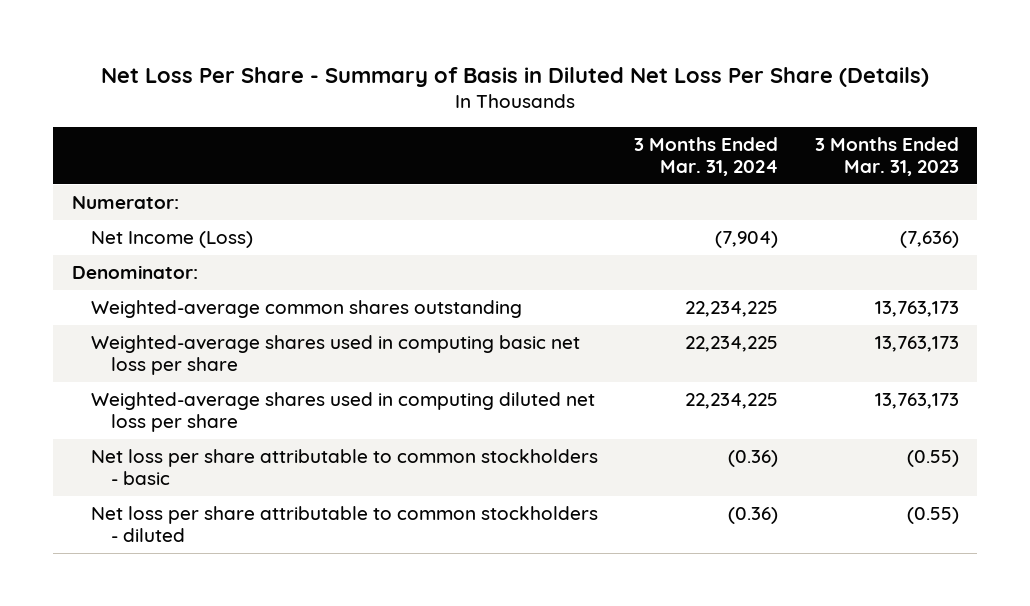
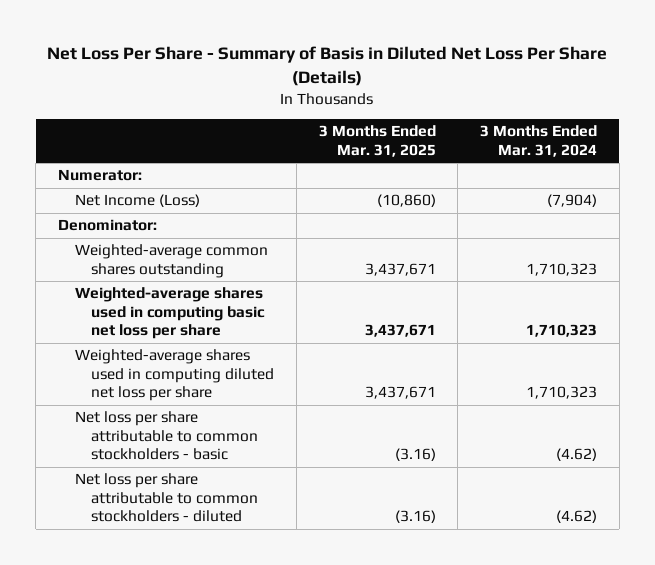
[814,137,959,177] 3 Months Ended Mar. 31, 2023 -> none
none -> [318,125,436,158] 3 Months Ended Mar. 31, 2025
[685,300,779,317] 22,234,225 -> [525,262,597,276] 1,710,323
[685,335,779,352] 22,234,225 -> [525,324,597,338] 1,710,323
[685,392,779,409] 22,234,225 -> [525,386,597,400] 1,710,323
[728,449,779,467] (0.36) -> [555,448,597,462] (4.62)
[728,506,779,524] (0.36) -> [555,510,597,524] (4.62)

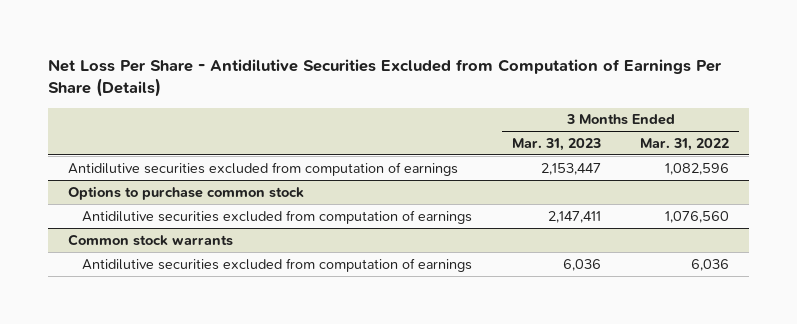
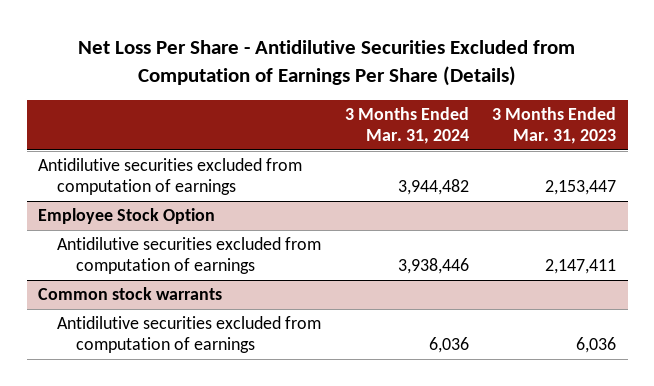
[640,137,730,151] Mar. 31, 2022 -> none
none -> [344,106,469,144] 3 Months Ended Mar. 31, 2024
[67,185,304,200] Options to purchase common stock -> [38,208,216,225] Employee Stock Option

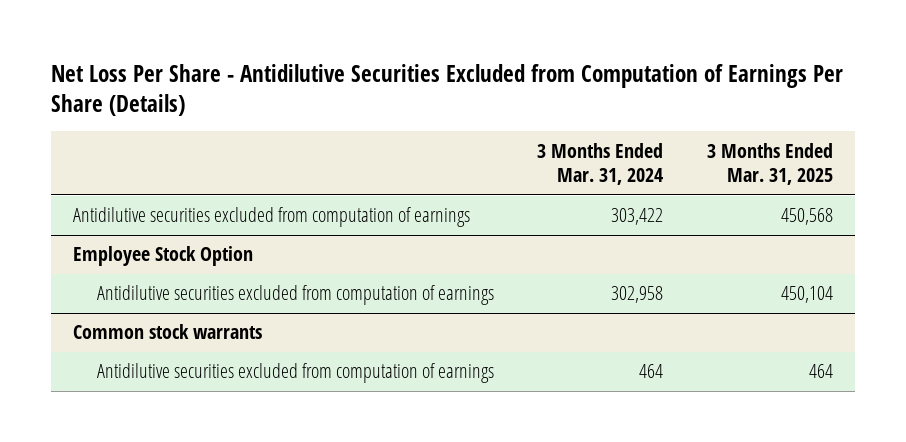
[491,106,616,144] 3 Months Ended Mar. 31, 2023 -> none
none -> [706,142,833,186] 3 Months Ended Mar. 31, 2025
[397,179,469,196] 3,944,482 -> [611,208,664,226] 303,422
[397,258,469,275] 3,938,446 -> [611,286,664,304] 302,958
[428,337,469,354] 6,036 -> [639,364,664,379] 464

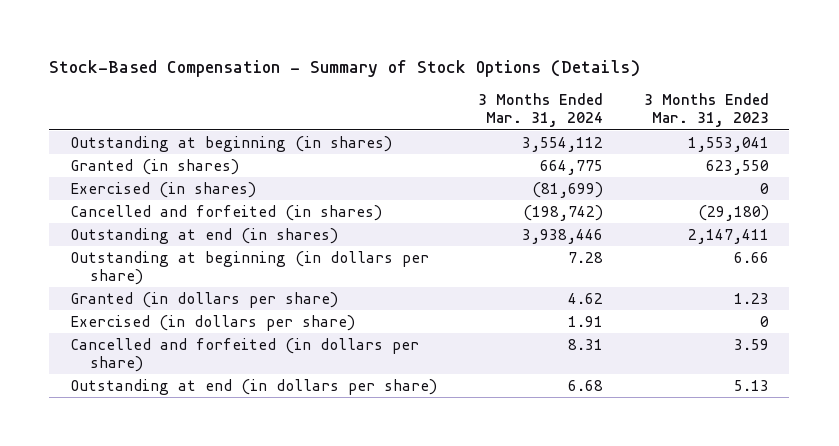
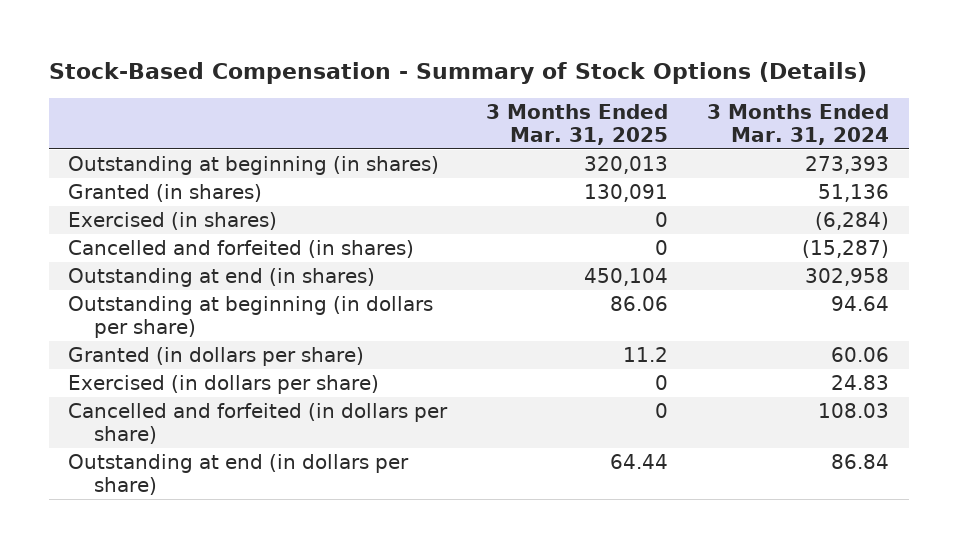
[643,93,769,128] 3 Months Ended Mar. 31, 2023 -> none
none -> [486,104,669,145] 3 Months Ended Mar. 31, 2025
[521,136,603,152] 3,554,112 -> [805,156,890,175] 273,393
[539,159,603,175] 664,775 -> [818,184,890,203] 51,136
[531,181,603,198] (81,699) -> [815,212,890,231] (6,284)
[522,204,603,221] (198,742) -> [802,240,890,259] (15,287)
[521,228,603,244] 3,938,446 -> [805,268,890,287] 302,958
[567,251,603,263] 7.28 -> [831,296,890,312] 94.64
[567,292,603,304] 4.62 -> [831,347,890,363] 60.06
[567,315,603,327] 1.91 -> [831,375,890,391] 24.83
[567,338,603,350] 8.31 -> [818,403,890,419] 108.03
[567,379,603,391] 6.68 -> [831,454,890,470] 86.84

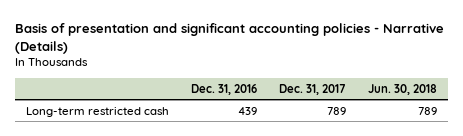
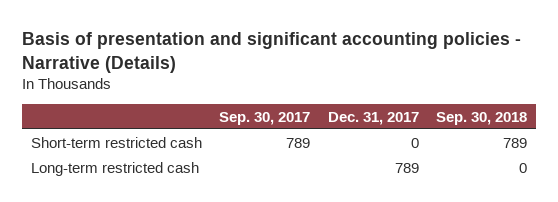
[190,83,257,95] Dec. 31, 2016 -> none
[367,83,437,95] Jun. 30, 2018 -> none
none -> [219,111,311,125] Sep. 30, 2017
none -> [436,111,528,125] Sep. 30, 2018
none -> [30,136,202,148] Short-term restricted cash

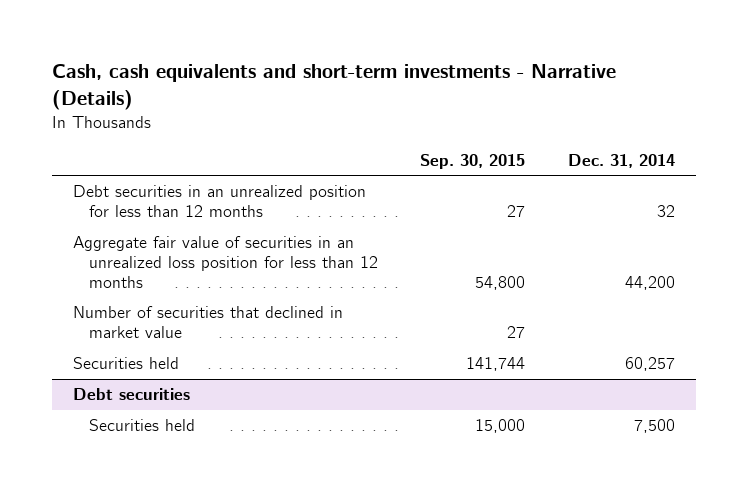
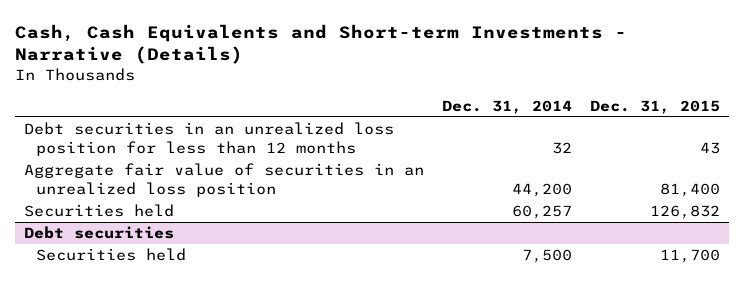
[51,64,616,110] Cash, cash equivalents and short-term investments - Narrative (Details) -> [15,23,628,65] Cash, Cash Equivalents and Short-term Investments - Narrative (Details)
[420,153,526,169] Sep. 30, 2015 -> none
none -> [590,99,721,114] Dec. 31, 2015
[73,306,344,339] Number of securities that declined in market value -> none
[73,185,367,218] Debt securities in an unrealized position for less than 12 months -> [24,122,395,156] Debt securities in an unrealized loss position for less than 12 months
[73,236,378,288] Aggregate fair value of securities in an unrealized loss position for less than 12 months -> [24,163,425,197] Aggregate fair value of securities in an unrealized loss position

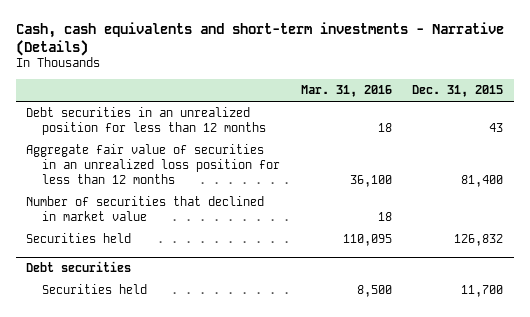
[15,23,628,65] Cash, Cash Equivalents and Short-term Investments - Narrative (Details) -> [15,21,504,56] Cash, cash equivalents and short-term investments - Narrative (Details)
[442,99,573,114] Dec. 31, 2014 -> none
none -> [300,85,392,98] Mar. 31, 2016
[24,122,395,156] Debt securities in an unrealized loss position for less than 12 months -> [26,107,266,135] Debt securities in an unrealized position for less than 12 months
[24,163,425,197] Aggregate fair value of securities in an unrealized loss position -> [26,144,280,184] Aggregate fair value of securities in an unrealized loss position for less than 12 months
none -> [26,196,265,221] Number of securities that declined in market value

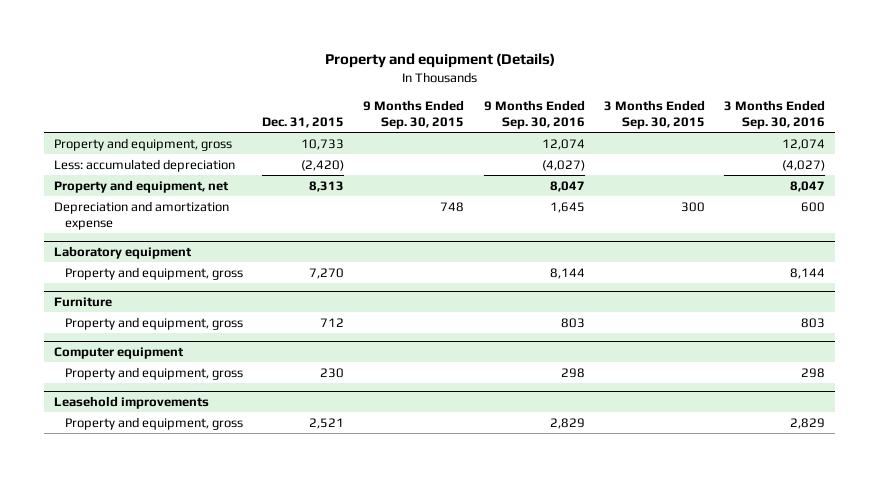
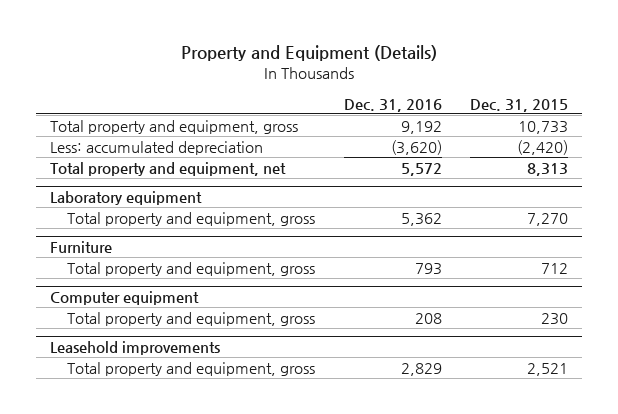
[324,53,555,69] Property and equipment (Details) -> [180,45,437,62] Property and Equipment (Details)
[363,99,465,129] 9 Months Ended Sep. 30, 2015 -> none
[483,99,585,129] 9 Months Ended Sep. 30, 2016 -> none
[604,99,706,129] 3 Months Ended Sep. 30, 2015 -> none
[724,99,826,129] 3 Months Ended Sep. 30, 2016 -> none
none -> [343,98,442,112] Dec. 31, 2016
[53,137,232,151] Property and equipment, gross -> [49,119,298,134] Total property and equipment, gross
[53,200,229,230] Depreciation and amortization expense -> none
[53,179,229,193] Property and equipment, net -> [49,161,286,176] Total property and equipment, net
[64,266,243,280] Property and equipment, gross -> [67,211,316,226] Total property and equipment, gross
[64,316,243,330] Property and equipment, gross -> [67,261,316,276] Total property and equipment, gross
[64,366,243,380] Property and equipment, gross -> [67,311,316,326] Total property and equipment, gross
[64,416,243,430] Property and equipment, gross -> [67,361,316,376] Total property and equipment, gross

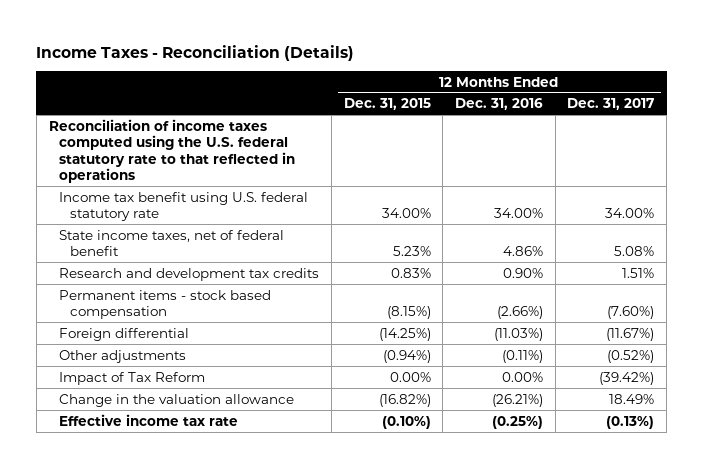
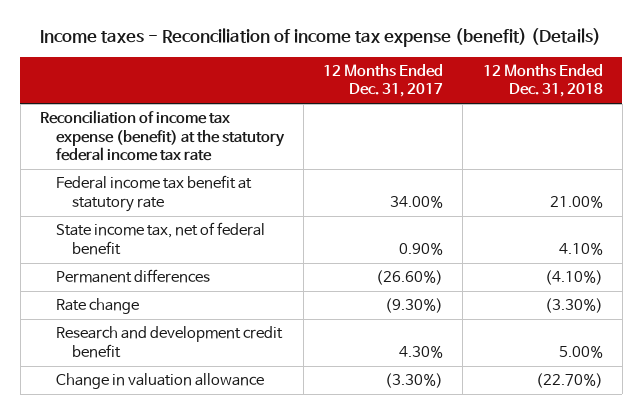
[36,44,355,61] Income Taxes - Reconciliation (Details) -> [40,28,602,48] Income taxes - Reconciliation of income tax expense (benefit) (Details)
[343,98,431,111] Dec. 31, 2015 -> none
[455,98,544,111] Dec. 31, 2016 -> none
none -> [482,63,603,98] 12 Months Ended Dec. 31, 2018
[59,289,272,320] Permanent items - stock based compensation -> none
[59,327,190,341] Foreign differential -> none
[59,349,187,363] Other adjustments -> none
[59,371,206,385] Impact of Tax Reform -> none
[59,413,239,426] Effective income tax rate -> none
[48,118,296,184] Reconciliation of income taxes computed using the U.S. federal statutory rate to that reflected in operations -> [39,110,285,162] Reconciliation of income tax expense (benefit) at the statutory federal income tax rate
[59,191,309,222] Income tax benefit using U.S. federal statutory rate -> [55,175,252,212] Federal income tax benefit at statutory rate
[59,229,285,257] State income taxes, net of federal benefit -> [55,222,265,255] State income tax, net of federal benefit
[614,246,655,257] 5.08% -> [399,241,444,255] 0.90%
none -> [55,269,210,284] Permanent differences
none -> [55,298,139,315] Rate change
[59,267,320,281] Research and development tax credits -> [55,326,283,358] Research and development credit benefit
[622,267,655,278] 1.51% -> [399,344,444,358] 4.30%
[59,393,295,407] Change in the valuation allowance -> [55,373,264,390] Change in valuation allowance
[609,393,655,404] 18.49% -> [385,373,444,389] (3.30%)

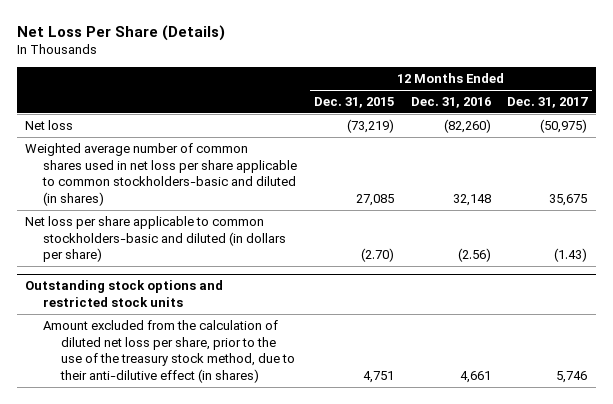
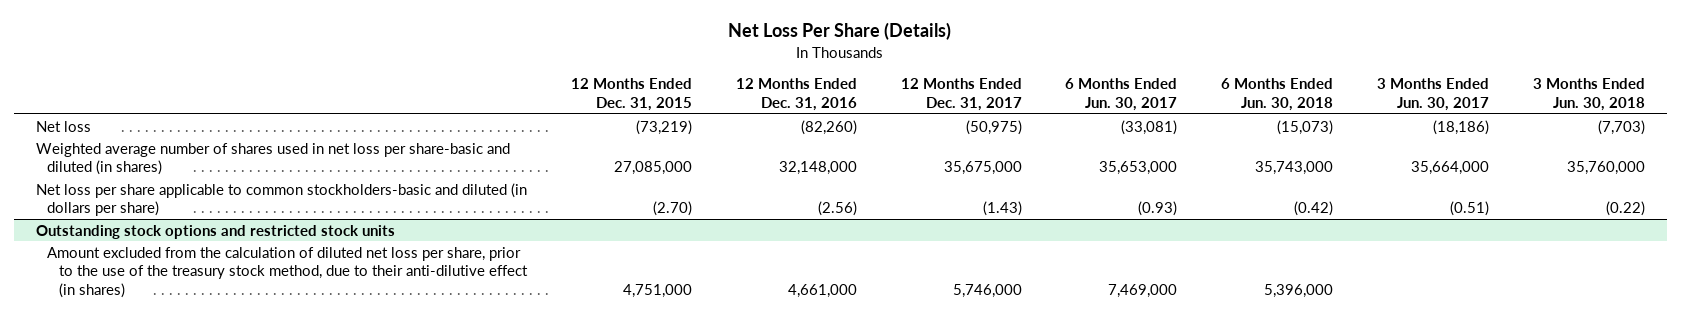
none -> [1065,78,1178,111] 6 Months Ended Jun. 30, 2017
none -> [1221,78,1334,111] 6 Months Ended Jun. 30, 2018
none -> [1377,78,1490,111] 3 Months Ended Jun. 30, 2017
none -> [1533,78,1646,111] 3 Months Ended Jun. 30, 2018
[25,143,298,206] Weighted average number of common shares used in net loss per share applicable to common stockholders-basic and diluted (in shares) -> [35,142,510,176] Weighted average number of shares used in net loss per share-basic and diluted (in shares)
[356,193,395,206] 27,085 -> [613,161,692,176] 27,085,000
[452,193,491,206] 32,148 -> [778,161,857,176] 32,148,000
[549,193,588,206] 35,675 -> [943,161,1022,176] 35,675,000
[363,370,395,383] 4,751 -> [622,283,692,298] 4,751,000
[459,370,491,383] 4,661 -> [787,283,857,298] 4,661,000
[556,370,588,383] 5,746 -> [952,283,1022,298] 5,746,000

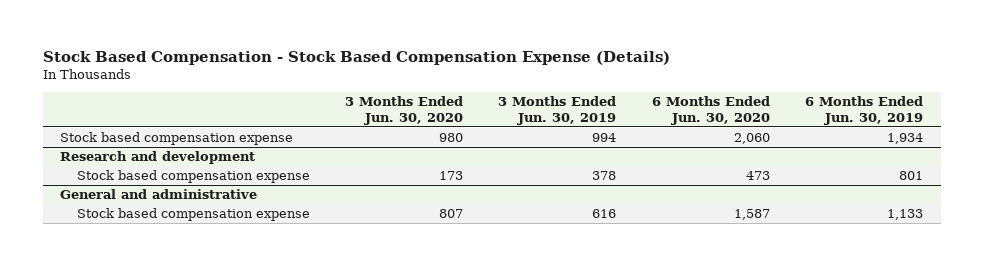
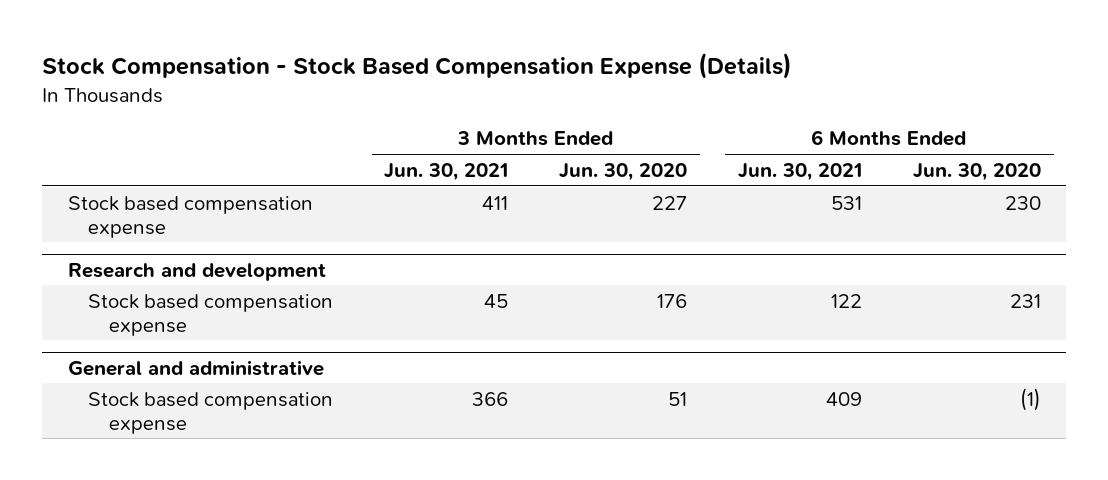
[42,51,670,66] Stock Based Compensation - Stock Based Compensation Expense (Details) -> [42,53,793,80] Stock Compensation - Stock Based Compensation Expense (Details)
[498,96,617,125] 3 Months Ended Jun. 30, 2019 -> none
[805,96,924,125] 6 Months Ended Jun. 30, 2019 -> none
none -> [384,162,509,181] Jun. 30, 2021
none -> [738,162,863,181] Jun. 30, 2021
[439,133,464,143] 980 -> [652,195,688,210] 227
[733,133,770,145] 2,060 -> [1004,195,1041,210] 230
[439,171,464,181] 173 -> [657,293,688,308] 176
[745,171,770,181] 473 -> [1009,293,1041,308] 231
[439,209,464,219] 807 -> [668,391,688,406] 51
[733,209,770,221] 1,587 -> [1019,387,1041,411] (1)

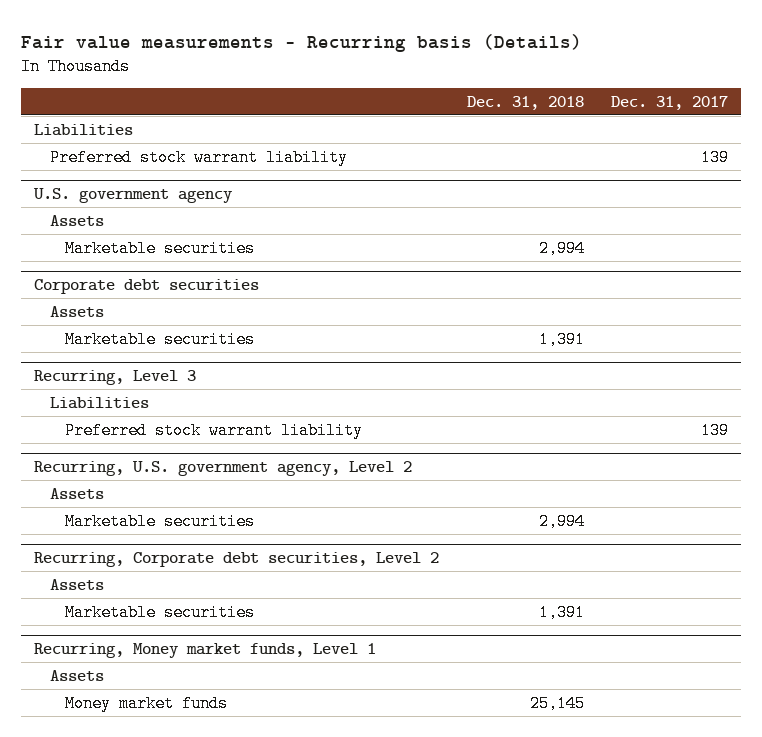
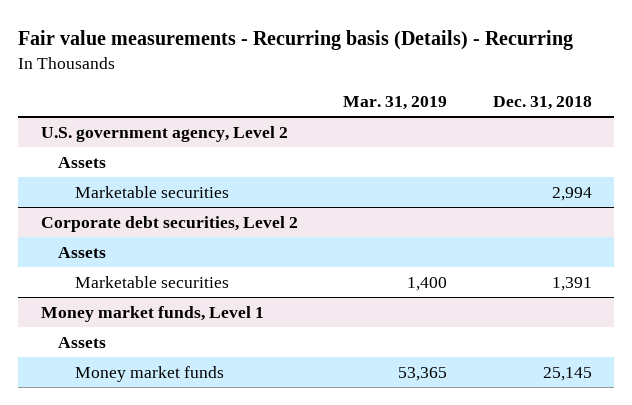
[20,33,582,52] Fair value measurements - Recurring basis (Details) -> [17,30,573,51] Fair value measurements - Recurring basis (Details) - Recurring
[610,95,728,110] Dec. 31, 2017 -> none
none -> [343,96,448,111] Mar. 31, 2019
[34,123,134,136] Liabilities -> none
[49,148,348,166] Preferred stock warrant liability -> none
[33,188,234,204] U.S. government agency -> none
[49,214,104,226] Assets -> none
[65,239,256,257] Marketable securities -> none
[34,279,260,295] Corporate debt securities -> none
[49,305,104,317] Assets -> none
[65,330,256,348] Marketable securities -> none
[34,370,197,386] Recurring, Level 3 -> none
[49,396,149,409] Liabilities -> none
[65,421,364,439] Preferred stock warrant liability -> none
[34,461,413,477] Recurring, U.S. government agency, Level 2 -> [40,125,288,142] U.S. government agency, Level 2
[34,552,440,568] Recurring, Corporate debt securities, Level 2 -> [40,215,298,232] Corporate debt securities, Level 2
[34,643,377,659] Recurring, Money market funds, Level 1 -> [40,305,264,322] Money market funds, Level 1

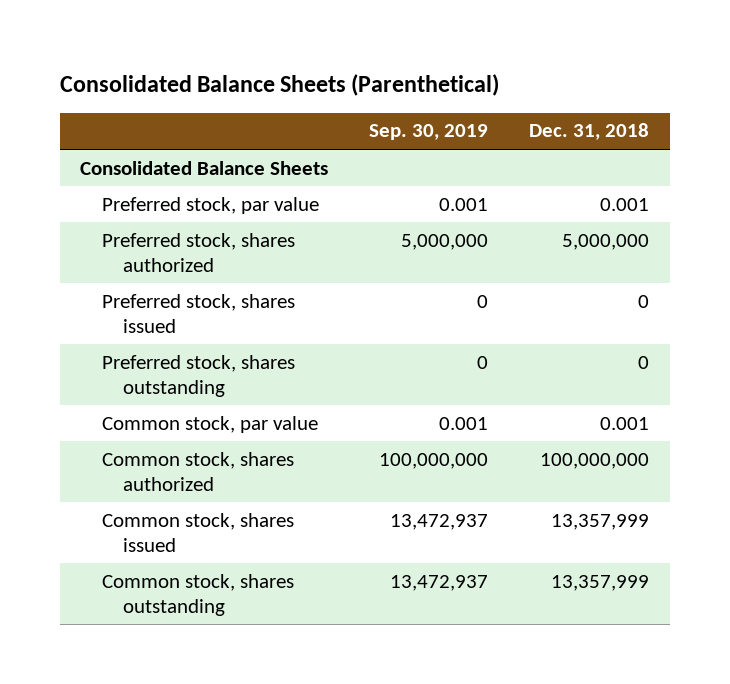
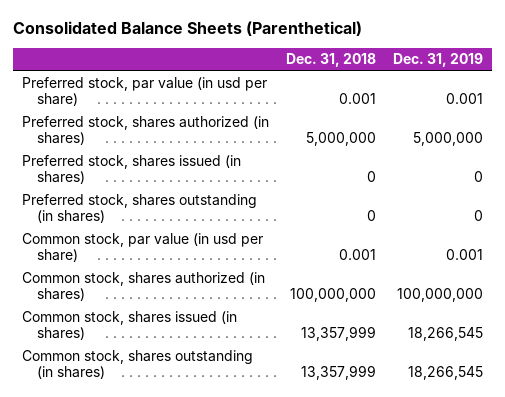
[369,124,489,141] Sep. 30, 2019 -> none
none -> [393,53,484,68] Dec. 31, 2019
[80,160,329,175] Consolidated Balance Sheets -> none
[101,196,319,214] Preferred stock, par value -> [21,77,267,107] Preferred stock, par value (in usd per share)
[101,232,295,272] Preferred stock, shares authorized -> [21,116,269,146] Preferred stock, shares authorized (in shares)
[101,293,295,333] Preferred stock, shares issued -> [21,155,241,185] Preferred stock, shares issued (in shares)
[101,354,295,397] Preferred stock, shares outstanding -> [21,194,257,224] Preferred stock, shares outstanding (in shares)
[101,415,318,433] Common stock, par value -> [21,233,263,263] Common stock, par value (in usd per share)
[101,451,294,491] Common stock, shares authorized -> [21,272,265,302] Common stock, shares authorized (in shares)
[101,512,294,552] Common stock, shares issued -> [21,311,237,341] Common stock, shares issued (in shares)
[101,573,294,616] Common stock, shares outstanding -> [21,350,253,380] Common stock, shares outstanding (in shares)

